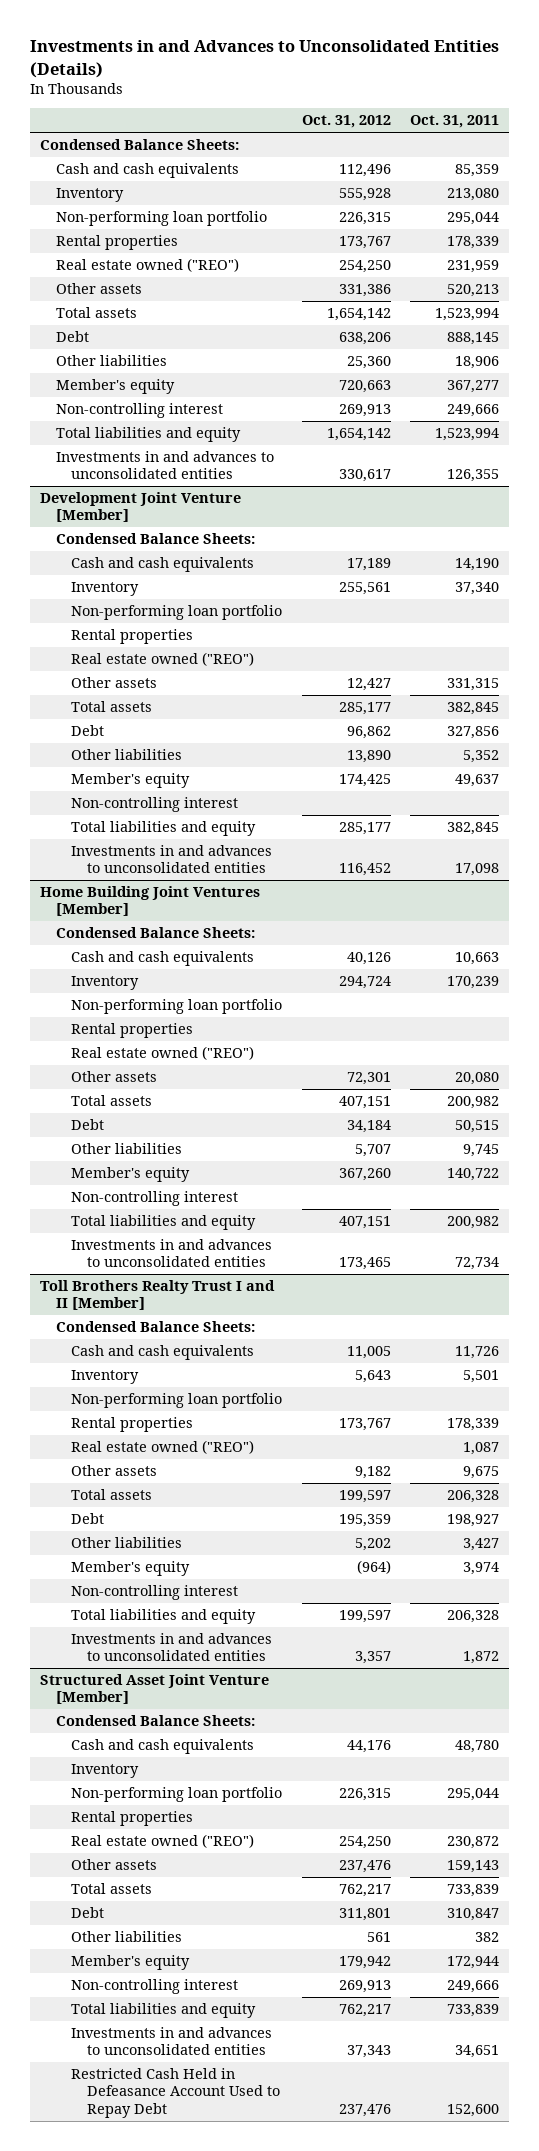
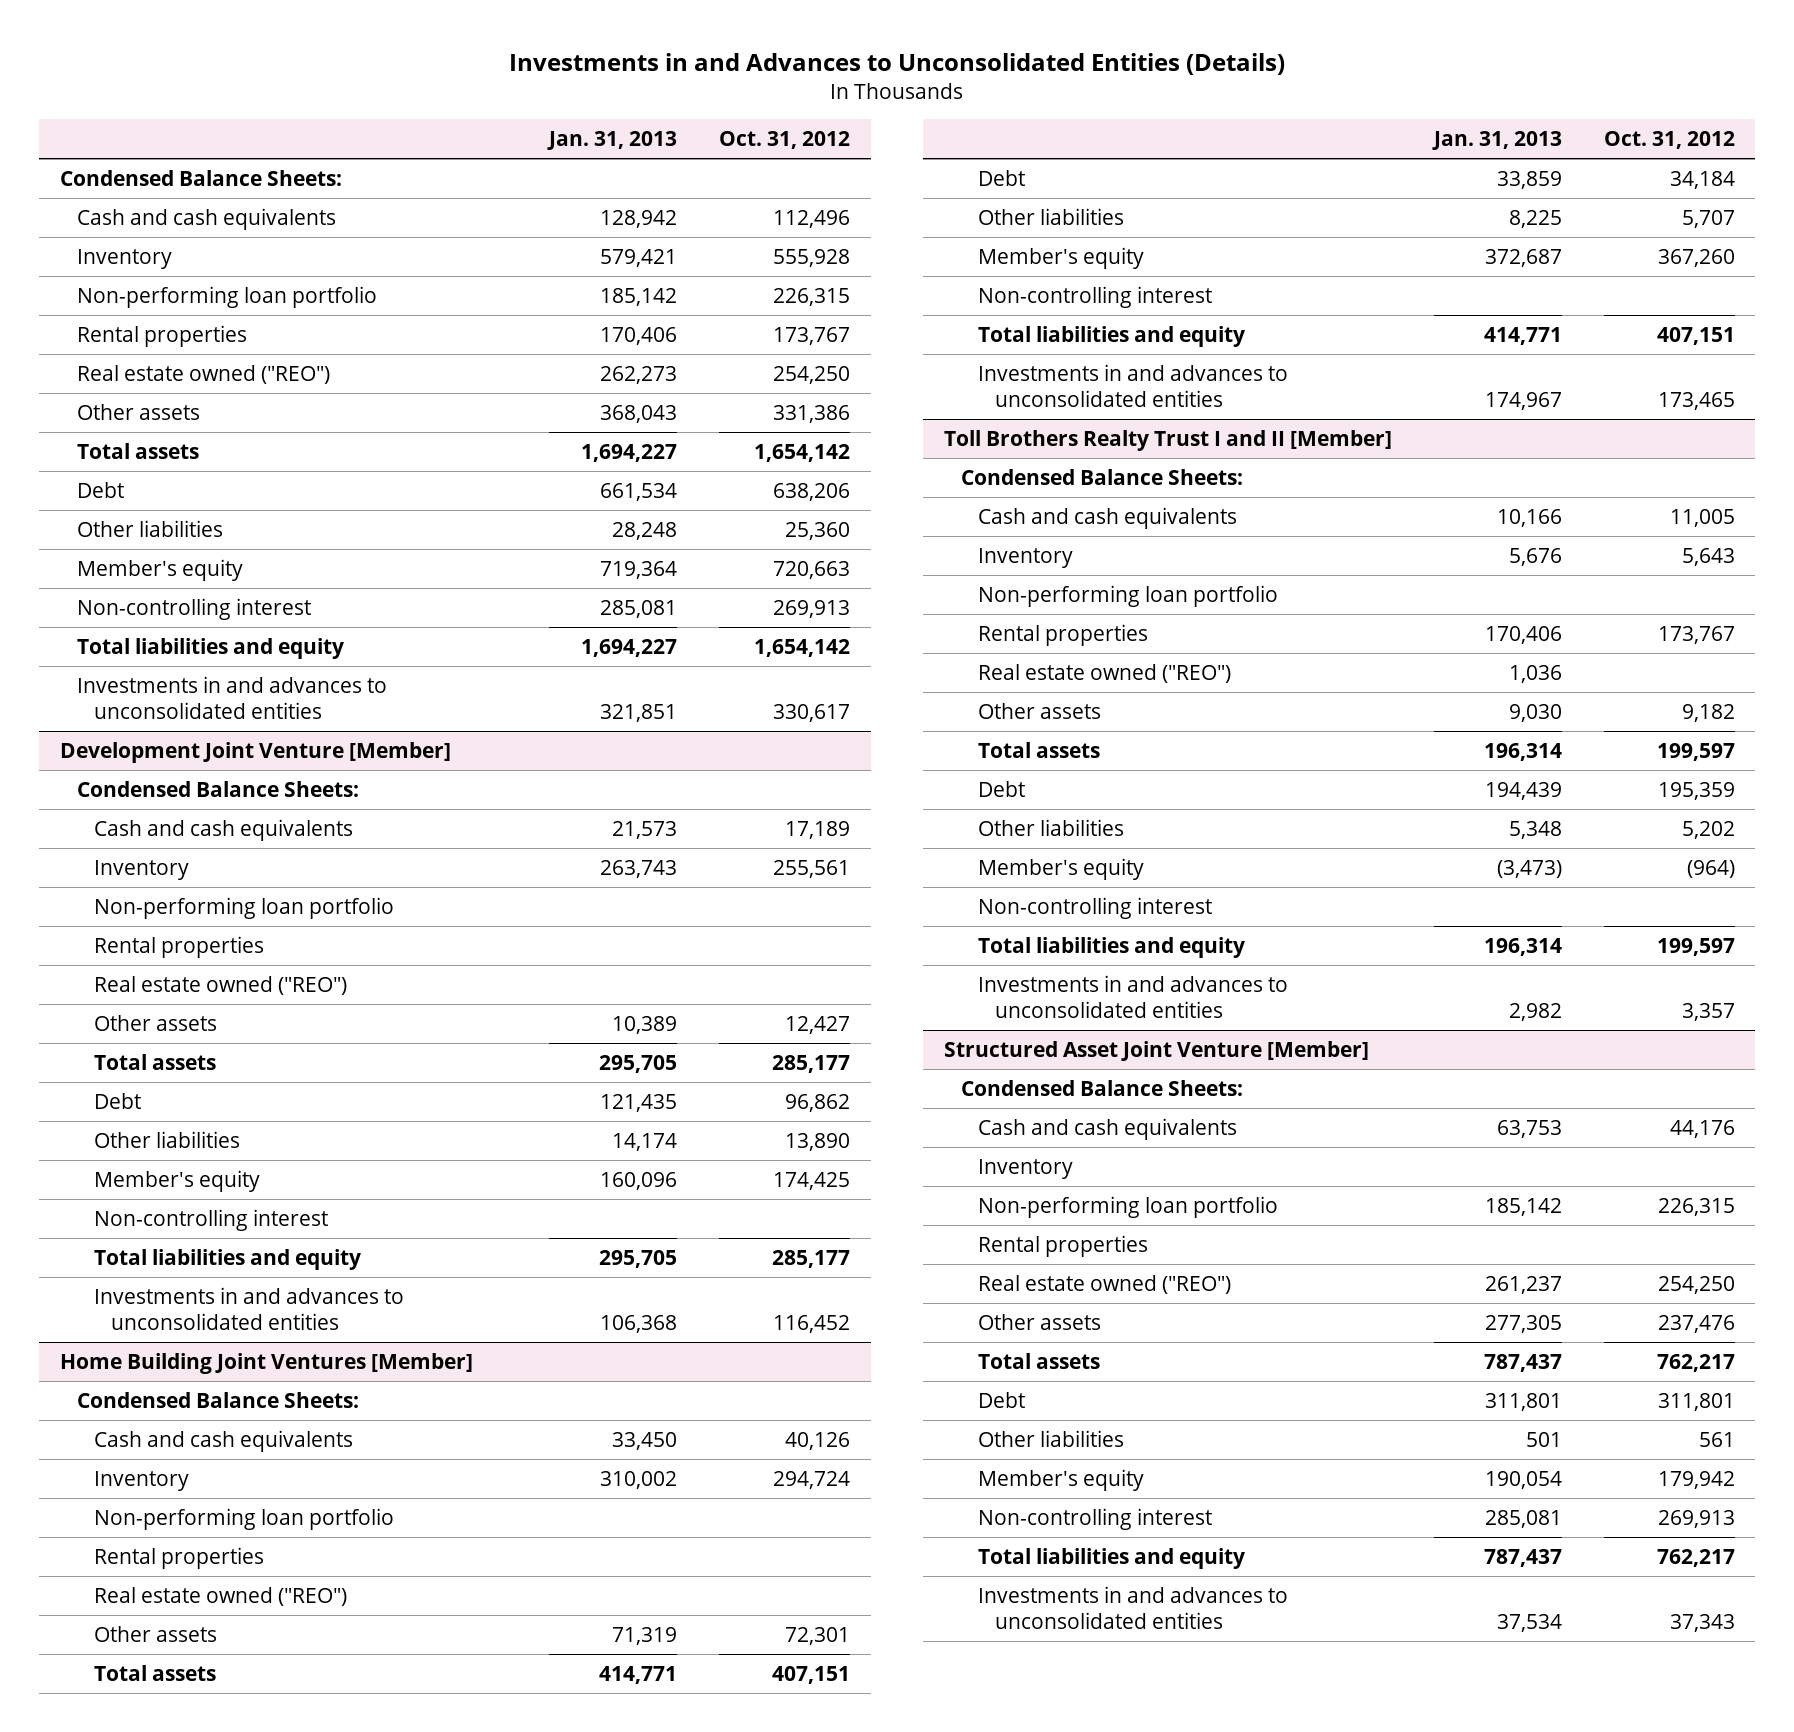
[410,115,500,129] Oct. 31, 2011 -> none
none -> [547,131,678,151] Jan. 31, 2013
[71,2068,280,2118] Restricted Cash Held in Defeasance Account Used to Repay Debt -> none

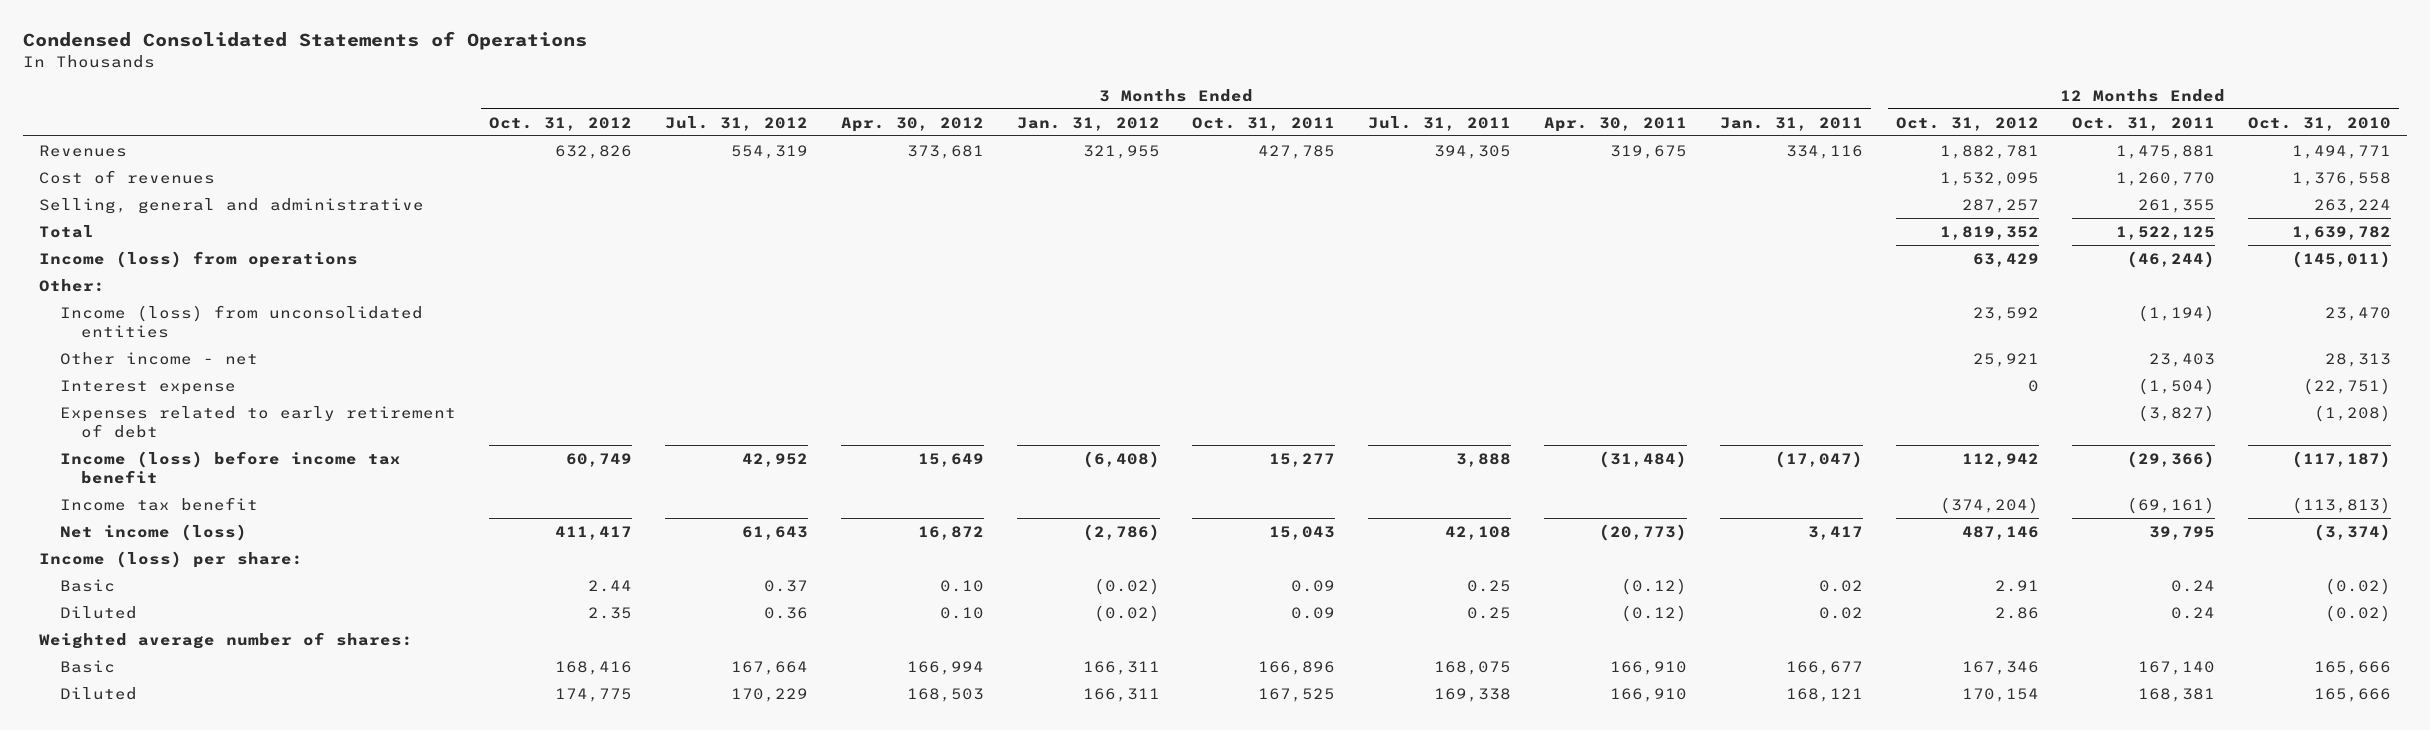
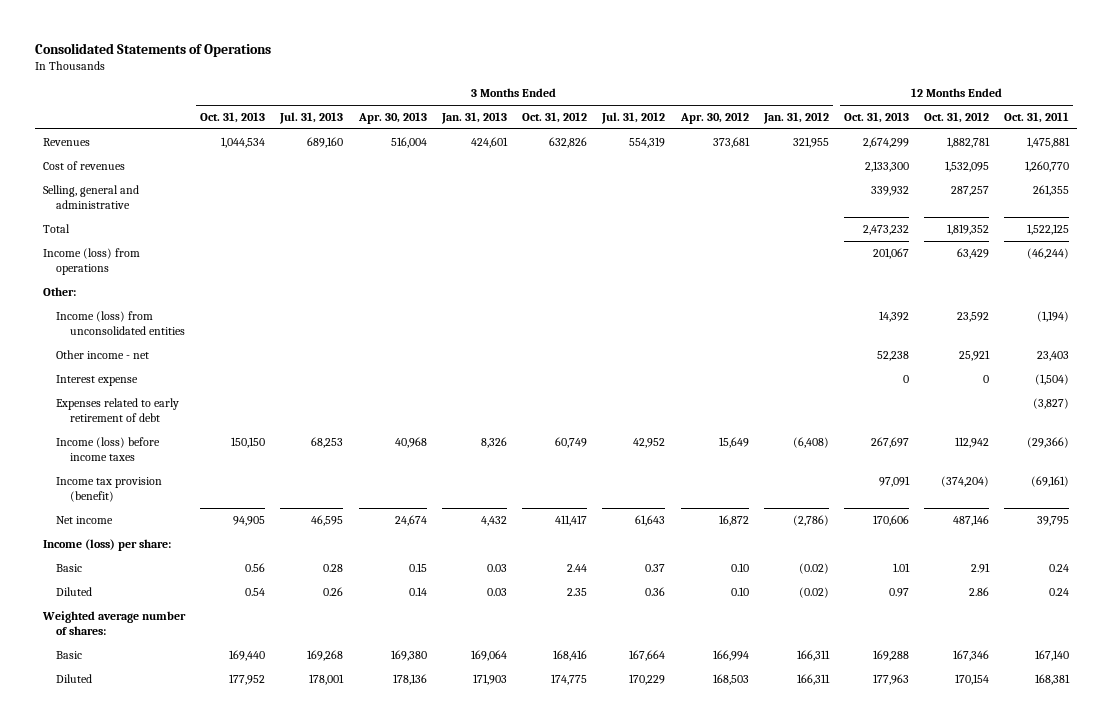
[22,31,587,51] Condensed Consolidated Statements of Operations -> [35,42,272,57] Consolidated Statements of Operations
[1192,116,1336,131] Oct. 31, 2011 -> none
[1368,115,1512,131] Jul. 31, 2011 -> none
[1544,116,1688,132] Apr. 30, 2011 -> none
[1720,116,1864,131] Jan. 31, 2011 -> none
[2247,116,2391,131] Oct. 31, 2010 -> none
none -> [200,112,266,124] Oct. 31, 2013
none -> [279,112,344,125] Jul. 31, 2013
none -> [357,112,427,125] Apr. 30, 2013
none -> [440,112,507,125] Jan. 31, 2013
none -> [843,112,909,124] Oct. 31, 2013
[59,450,401,484] Income (loss) before income tax benefit -> [56,436,161,461] Income (loss) before income taxes
[59,496,258,511] Income tax benefit -> [56,476,163,502] Income tax provision (benefit)
[59,523,247,541] Net income (loss) -> [56,515,114,524] Net income

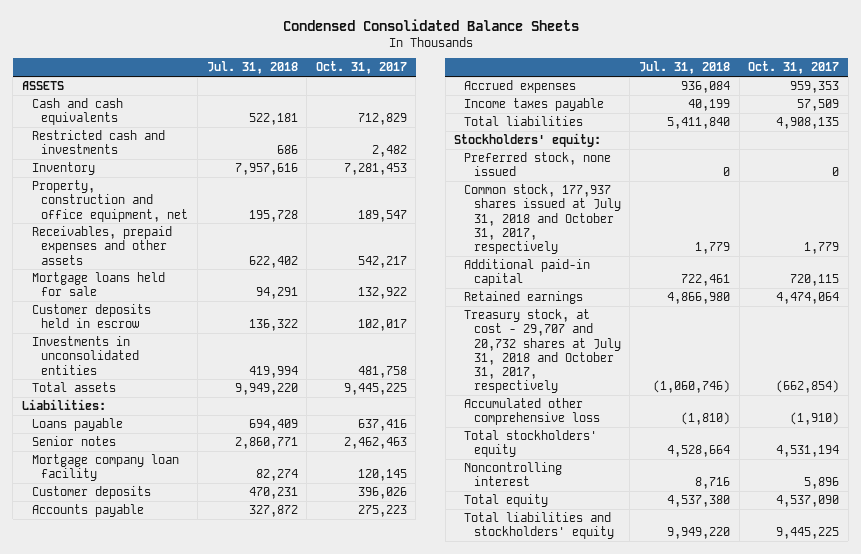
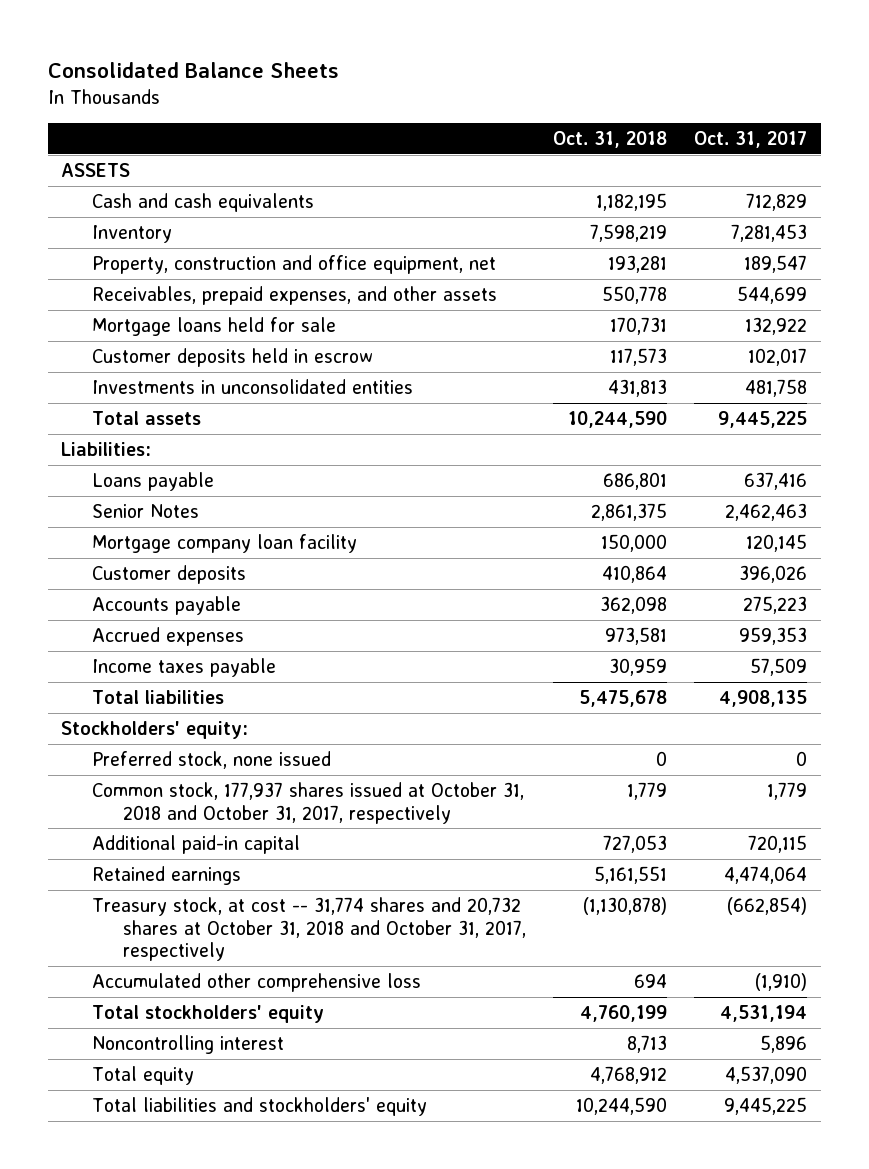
[282,18,579,31] Condensed Consolidated Balance Sheets -> [47,61,339,78] Consolidated Balance Sheets
[206,61,298,75] Jul. 31, 2018 -> none
none -> [553,131,668,149] Oct. 31, 2018
[31,129,165,155] Restricted cash and investments -> none
[31,225,172,265] Receivables, prepaid expenses and other assets -> [92,285,498,305] Receivables, prepaid expenses, and other assets
[357,255,407,268] 542,217 -> [737,285,808,304] 544,699
[31,435,116,446] Senior notes -> [92,503,200,518] Senior Notes
[464,183,621,255] Common stock, 177,937 shares issued at July 31, 2018 and October 31, 2017, respectively -> [92,781,525,824] Common stock, 177,937 shares issued at October 31, 2018 and October 31, 2017, respectively
[464,308,621,394] Treasury stock, at cost - 29,707 and 20,732 shares at July 31, 2018 and October 31, 2017, respectively -> [92,896,526,962] Treasury stock, at cost -- 31,774 shares and 20,732 shares at October 31, 2018 and October 31, 2017, respectively

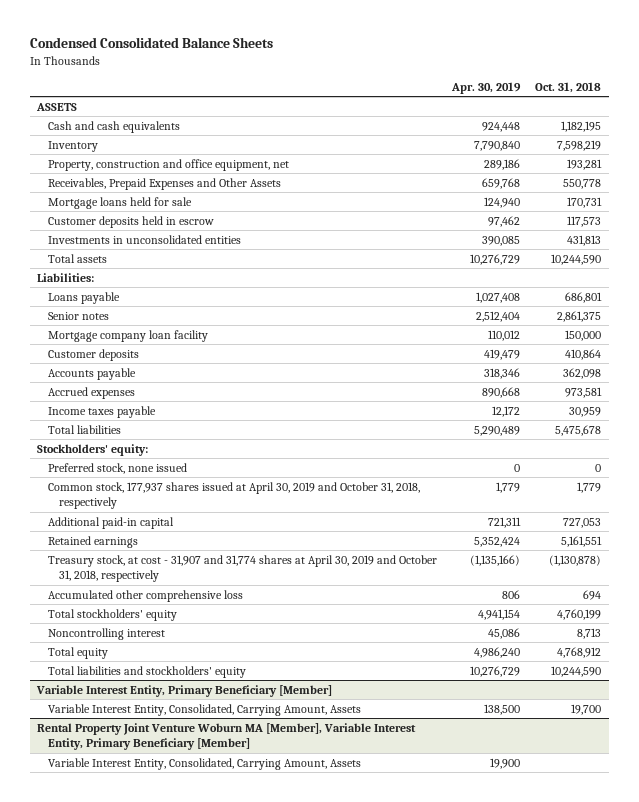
[47,61,339,78] Consolidated Balance Sheets -> [29,37,273,49] Condensed Consolidated Balance Sheets
[694,131,808,149] Oct. 31, 2017 -> none
none -> [451,81,522,94] Apr. 30, 2019
[92,285,498,305] Receivables, prepaid expenses, and other assets -> [47,177,281,190] Receivables, Prepaid Expenses and Other Assets
[92,503,200,518] Senior Notes -> [47,311,109,320] Senior notes
[92,781,525,824] Common stock, 177,937 shares issued at October 31, 2018 and October 31, 2017, respectively -> [47,481,420,510] Common stock, 177,937 shares issued at April 30, 2019 and October 31, 2018, respectively
[92,896,526,962] Treasury stock, at cost -- 31,774 shares and 20,732 shares at October 31, 2018 and October 31, 2017, respectively -> [47,554,437,583] Treasury stock, at cost - 31,907 and 31,774 shares at April 30, 2019 and October 31, 2018, respectively
none -> [36,684,333,697] Variable Interest Entity, Primary Beneficiary [Member]
none -> [47,703,361,716] Variable Interest Entity, Consolidated, Carrying Amount, Assets
none -> [37,722,417,751] Rental Property Joint Venture Woburn MA [Member], Variable Interest Entity, Primary Beneficiary [Member]
none -> [47,757,361,770] Variable Interest Entity, Consolidated, Carrying Amount, Assets

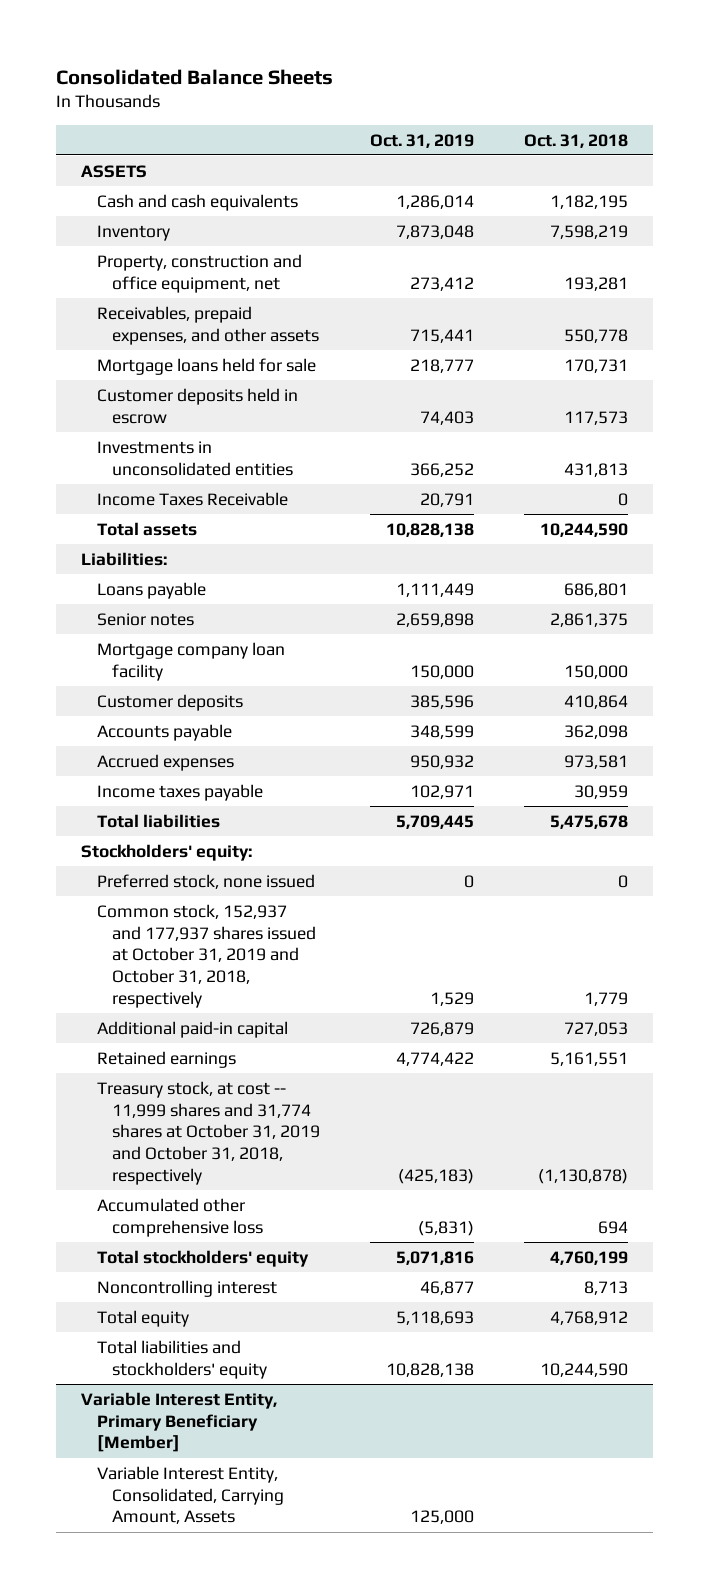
[29,37,273,49] Condensed Consolidated Balance Sheets -> [56,68,334,85] Consolidated Balance Sheets
[451,81,522,94] Apr. 30, 2019 -> none
none -> [370,133,475,148] Oct. 31, 2019
[47,177,281,190] Receivables, Prepaid Expenses and Other Assets -> [96,305,320,345] Receivables, prepaid expenses, and other assets
none -> [96,491,288,506] Income Taxes Receivable
[47,481,420,510] Common stock, 177,937 shares issued at April 30, 2019 and October 31, 2018, respectively -> [96,903,317,1009] Common stock, 152,937 and 177,937 shares issued at October 31, 2019 and October 31, 2018, respectively
[47,554,437,583] Treasury stock, at cost - 31,907 and 31,774 shares at April 30, 2019 and October 31, 2018, respectively -> [96,1080,321,1186] Treasury stock, at cost -- 11,999 shares and 31,774 shares at October 31, 2019 and October 31, 2018, respectively
[47,703,361,716] Variable Interest Entity, Consolidated, Carrying Amount, Assets -> none
[37,722,417,751] Rental Property Joint Venture Woburn MA [Member], Variable Interest Entity, Primary Beneficiary [Member] -> none

